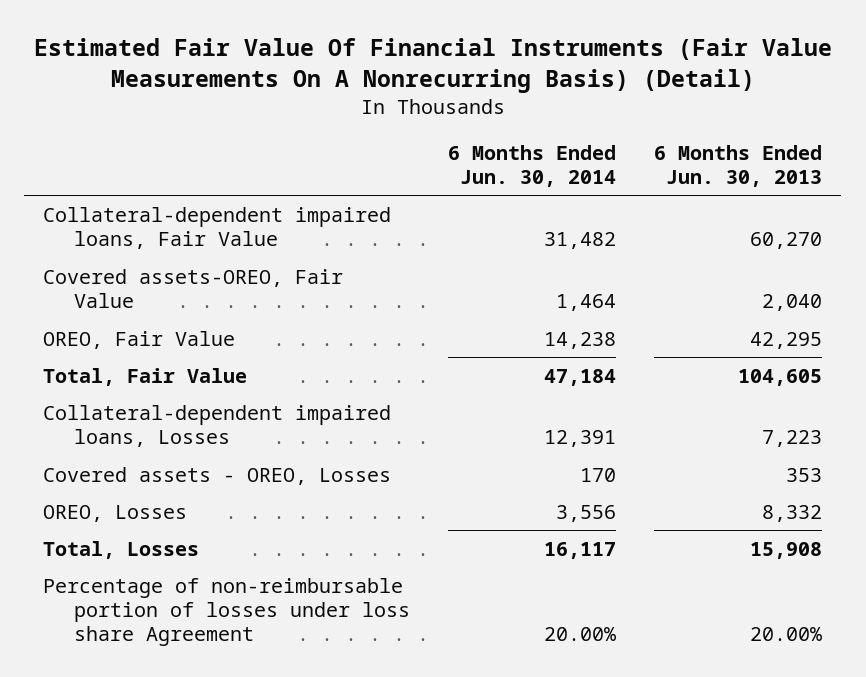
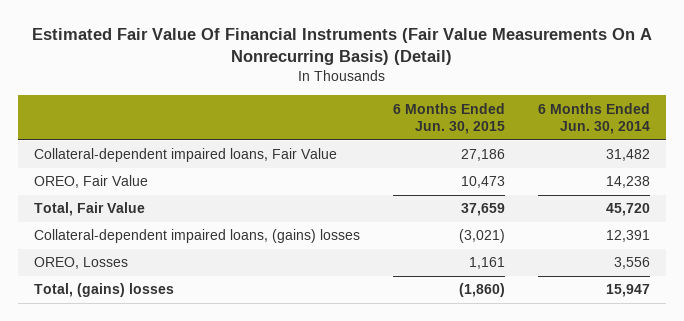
[654,144,823,187] 6 Months Ended Jun. 30, 2013 -> none
none -> [393,102,506,135] 6 Months Ended Jun. 30, 2015
[43,268,344,309] Covered assets-OREO, Fair Value -> none
[43,466,392,485] Covered assets - OREO, Losses -> none
[544,368,617,386] 47,184 -> [605,203,650,217] 45,720
[43,404,392,448] Collateral-dependent impaired loans, Losses -> [34,229,361,244] Collateral-dependent impaired loans, (gains) losses
[43,577,411,647] Percentage of non-reimbursable portion of losses under loss share Agreement -> none
[43,540,200,559] Total, Losses -> [34,283,175,298] Total, (gains) losses
[544,541,617,559] 16,117 -> [605,284,650,298] 15,947

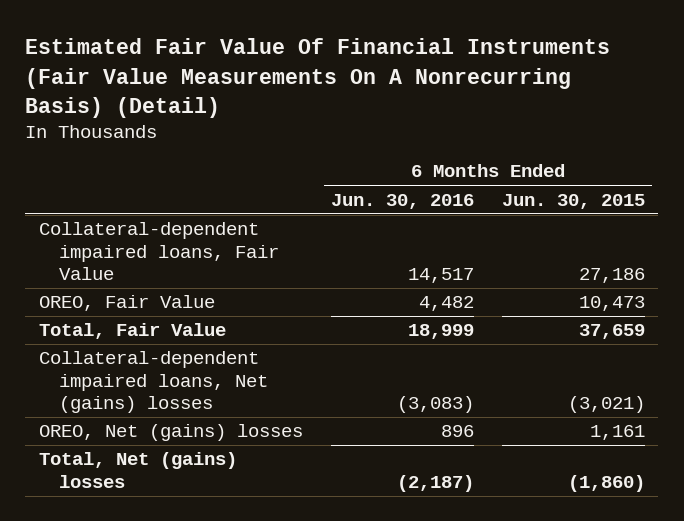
[537,102,650,135] 6 Months Ended Jun. 30, 2014 -> none
none -> [330,193,474,209] Jun. 30, 2016
[34,229,361,244] Collateral-dependent impaired loans, (gains) losses -> [39,351,268,414] Collateral-dependent impaired loans, Net (gains) losses
[34,257,129,270] OREO, Losses -> [39,424,304,442] OREO, Net (gains) losses
[34,283,175,298] Total, (gains) losses -> [39,452,238,488] Total, Net (gains) losses

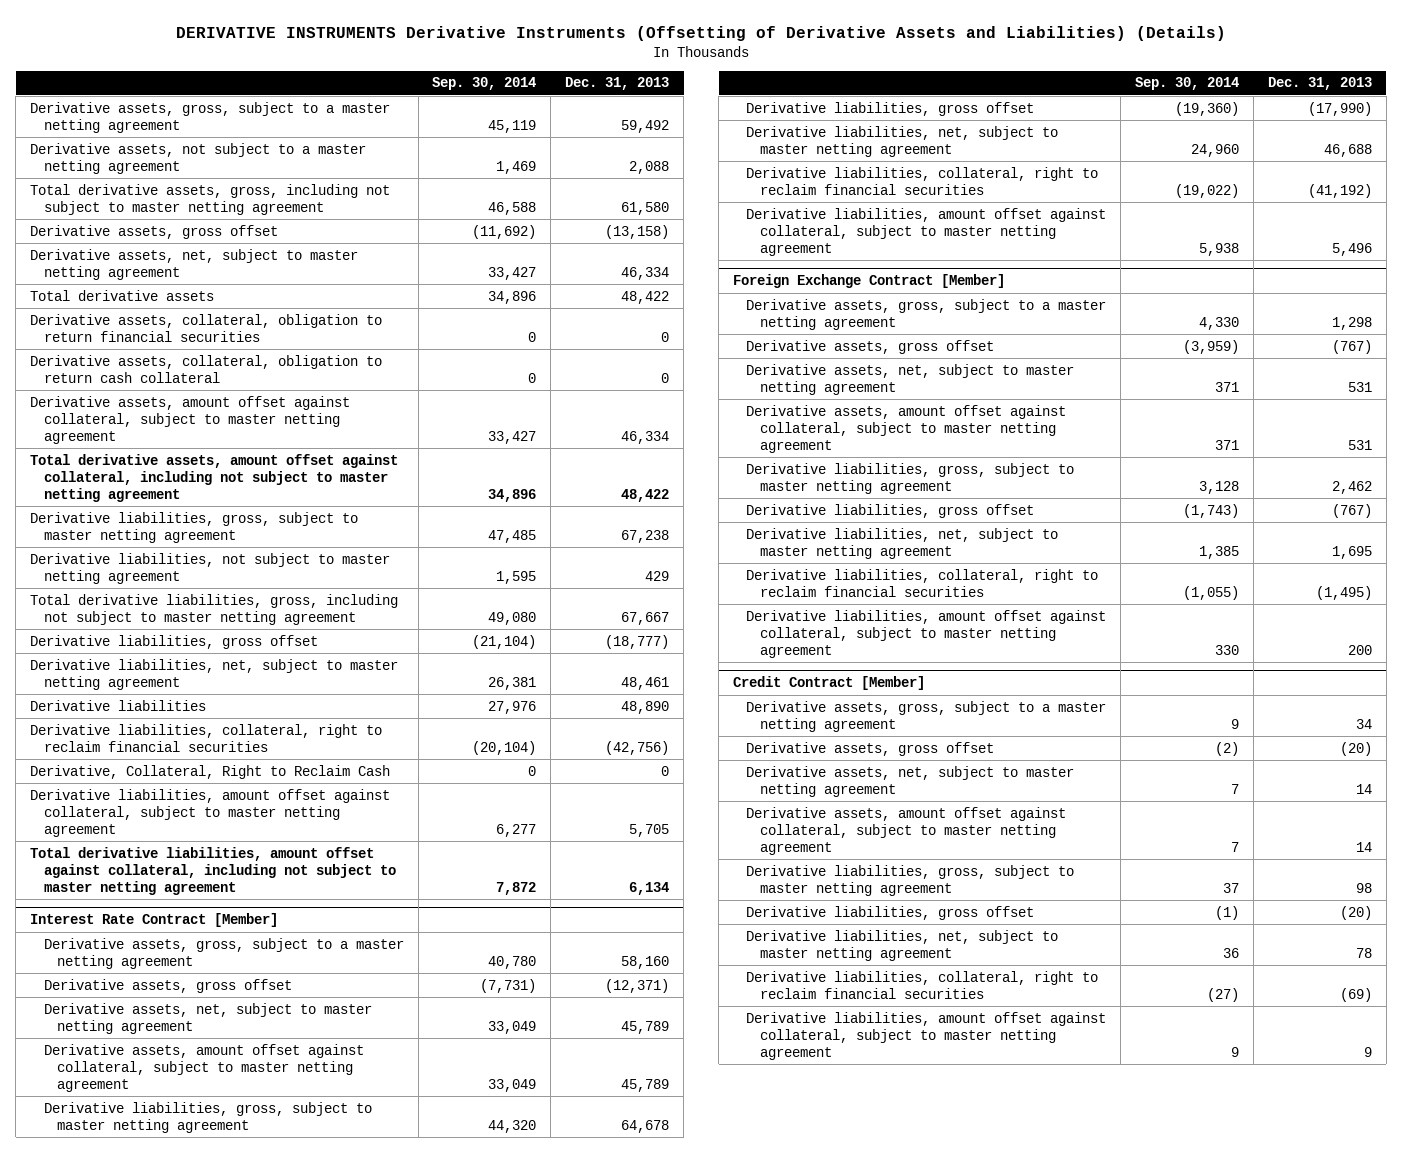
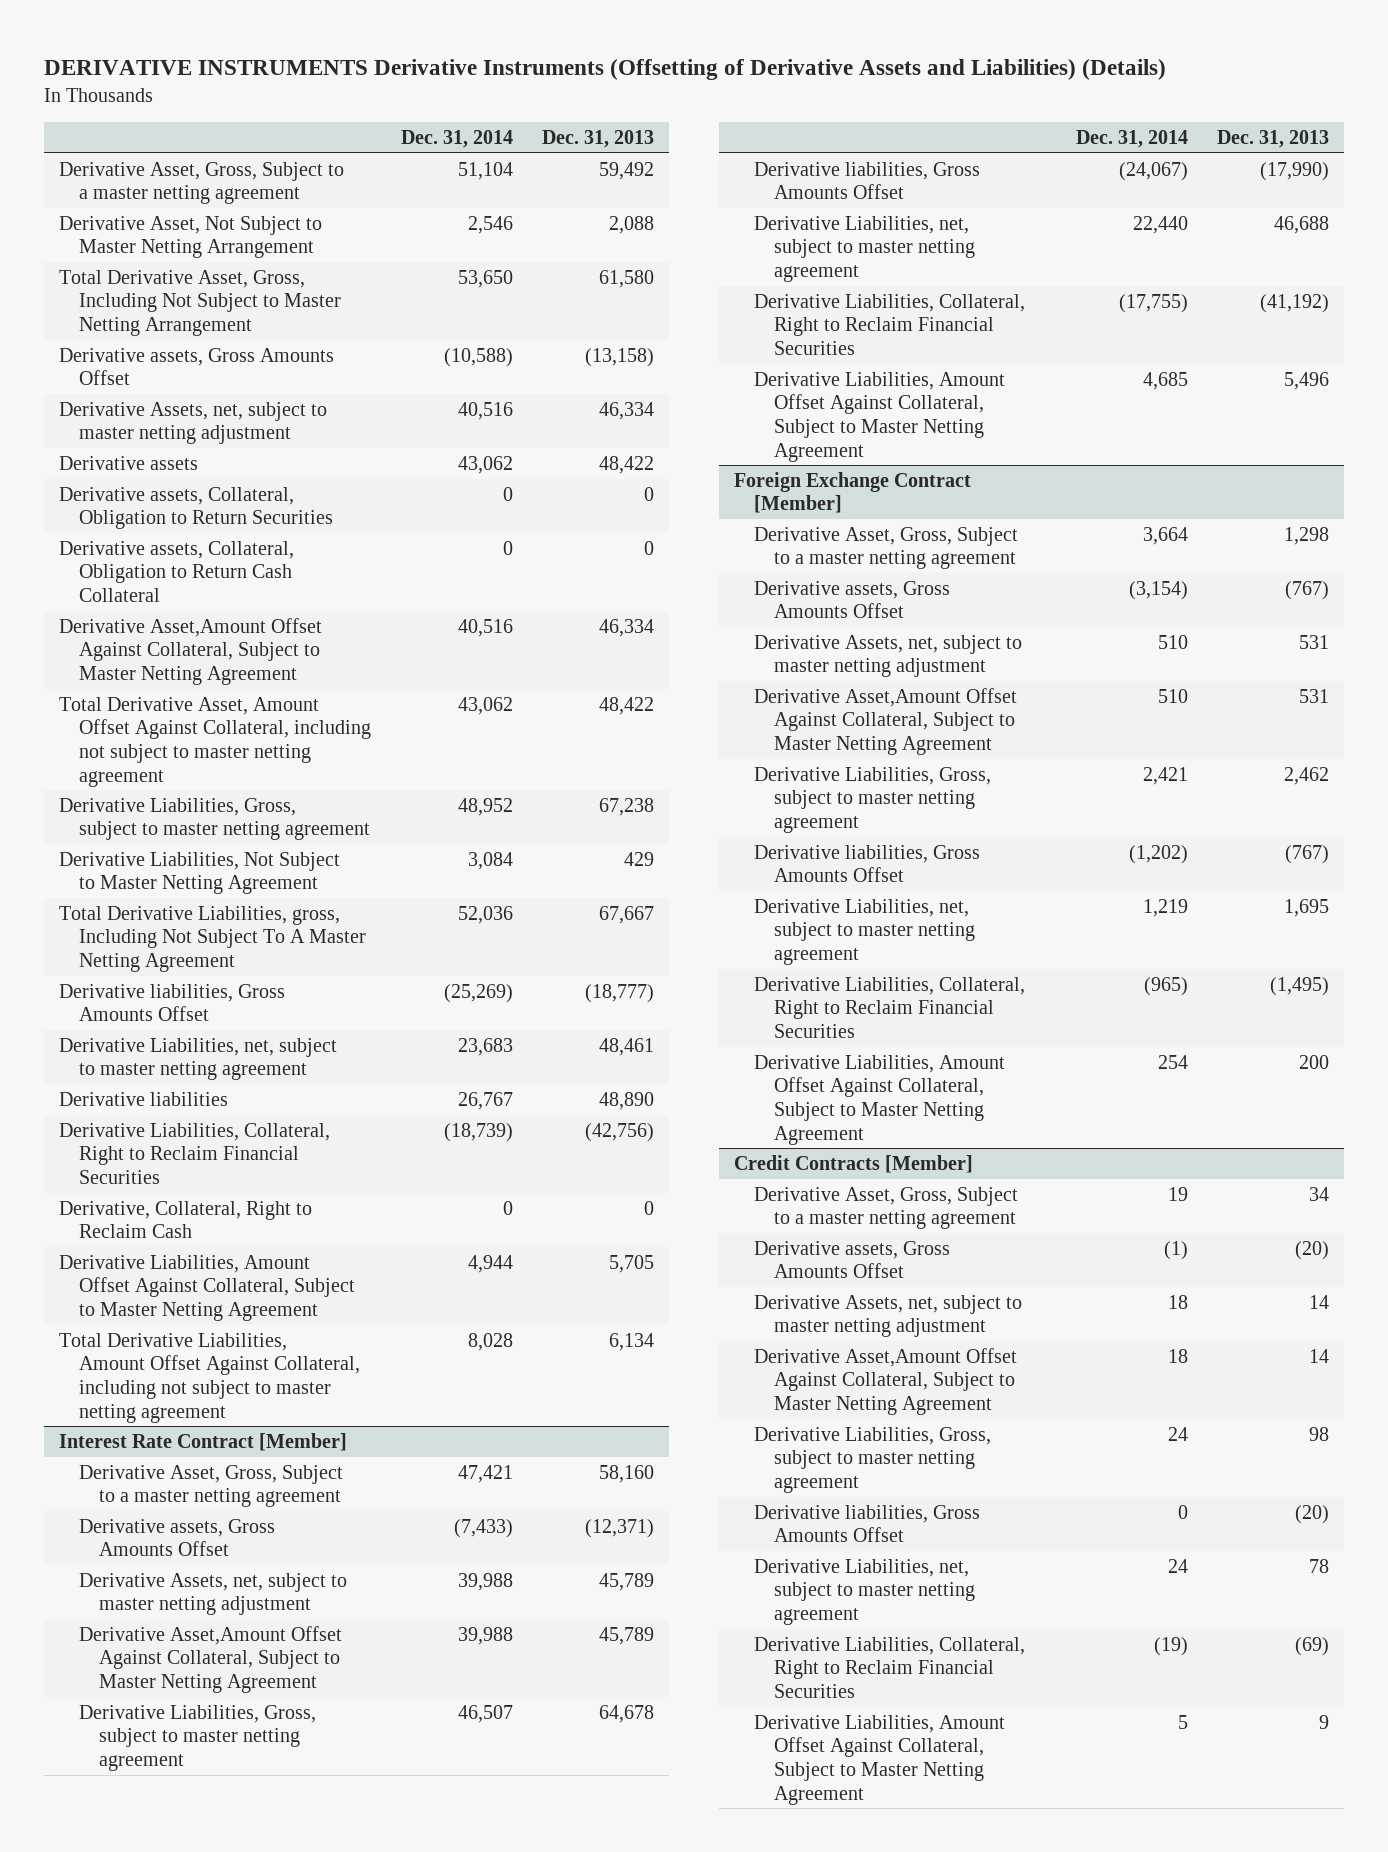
[432,77,537,91] Sep. 30, 2014 -> none
none -> [400,129,513,148] Dec. 31, 2014
[30,101,391,133] Derivative assets, gross, subject to a master netting agreement -> [58,161,344,205] Derivative Asset, Gross, Subject to a master netting agreement
[30,142,367,174] Derivative assets, not subject to a master netting agreement -> [58,215,322,259] Derivative Asset, Not Subject to Master Netting Arrangement
[30,183,391,215] Total derivative assets, gross, including not subject to master netting agreement -> [58,269,342,337] Total Derivative Asset, Gross, Including Not Subject to Master Netting Arrangement
[30,224,279,239] Derivative assets, gross offset -> [58,347,334,386] Derivative assets, Gross Amounts Offset
[30,248,359,280] Derivative assets, net, subject to master netting agreement -> [58,401,327,445] Derivative Assets, net, subject to master netting adjustment
[30,289,215,301] Total derivative assets -> [58,455,198,470] Derivative assets
[30,313,383,342] Derivative assets, collateral, obligation to return financial securities -> [58,486,334,530] Derivative assets, Collateral, Obligation to Return Securities
[30,354,383,383] Derivative assets, collateral, obligation to return cash collateral -> [58,540,294,603] Derivative assets, Collateral, Obligation to Return Cash Collateral
[30,395,351,445] Derivative assets, amount offset against collateral, subject to master netting agreement -> [58,617,322,686] Derivative Asset,Amount Offset Against Collateral, Subject to Master Netting Agreement
[30,453,399,503] Total derivative assets, amount offset against collateral, including not subject to master netting agreement -> [58,696,372,787] Total Derivative Asset, Amount Offset Against Collateral, including not subject to master netting agreement
[30,511,359,543] Derivative liabilities, gross, subject to master netting agreement -> [58,797,371,841] Derivative Liabilities, Gross, subject to master netting agreement
[30,552,391,584] Derivative liabilities, not subject to master netting agreement -> [58,851,340,895] Derivative Liabilities, Not Subject to Master Netting Agreement
[30,593,399,625] Total derivative liabilities, gross, including not subject to master netting agreement -> [58,905,367,973] Total Derivative Liabilities, gross, Including Not Subject To A Master Netting Agreement
[30,634,319,649] Derivative liabilities, gross offset -> [58,983,285,1022] Derivative liabilities, Gross Amounts Offset
[30,658,399,690] Derivative liabilities, net, subject to master netting agreement -> [58,1037,337,1081] Derivative Liabilities, net, subject to master netting agreement
[30,723,383,752] Derivative liabilities, collateral, right to reclaim financial securities -> [58,1122,330,1185] Derivative Liabilities, Collateral, Right to Reclaim Financial Securities
[30,788,391,838] Derivative liabilities, amount offset against collateral, subject to master netting agreement -> [58,1254,356,1322] Derivative Liabilities, Amount Offset Against Collateral, Subject to Master Netting Agreement
[30,846,396,896] Total derivative liabilities, amount offset against collateral, including not subject to master netting agreement -> [58,1332,361,1423] Total Derivative Liabilities, Amount Offset Against Collateral, including not subject to master netting agreement
[43,937,404,969] Derivative assets, gross, subject to a master netting agreement -> [79,1464,344,1508] Derivative Asset, Gross, Subject to a master netting agreement
[43,978,292,993] Derivative assets, gross offset -> [79,1518,276,1557] Derivative assets, Gross Amounts Offset
[43,1002,372,1034] Derivative assets, net, subject to master netting agreement -> [79,1572,348,1616] Derivative Assets, net, subject to master netting adjustment
[43,1043,364,1093] Derivative assets, amount offset against collateral, subject to master netting agreement -> [79,1625,343,1694] Derivative Asset,Amount Offset Against Collateral, Subject to Master Netting Agreement
[43,1101,372,1133] Derivative liabilities, gross, subject to master netting agreement -> [79,1704,317,1772] Derivative Liabilities, Gross, subject to master netting agreement
[746,101,1035,116] Derivative liabilities, gross offset -> [754,161,981,200] Derivative liabilities, Gross Amounts Offset
[746,125,1059,157] Derivative liabilities, net, subject to master netting agreement -> [754,215,976,283] Derivative Liabilities, net, subject to master netting agreement
[746,166,1099,195] Derivative liabilities, collateral, right to reclaim financial securities -> [754,293,1026,356] Derivative Liabilities, Collateral, Right to Reclaim Financial Securities
[746,207,1107,257] Derivative liabilities, amount offset against collateral, subject to master netting agreement -> [754,371,1006,462] Derivative Liabilities, Amount Offset Against Collateral, Subject to Master Netting Agreement
[746,298,1107,330] Derivative assets, gross, subject to a master netting agreement -> [754,526,1019,570] Derivative Asset, Gross, Subject to a master netting agreement
[746,339,995,354] Derivative assets, gross offset -> [754,580,951,619] Derivative assets, Gross Amounts Offset
[746,363,1075,395] Derivative assets, net, subject to master netting agreement -> [754,634,1023,678] Derivative Assets, net, subject to master netting adjustment
[746,404,1067,454] Derivative assets, amount offset against collateral, subject to master netting agreement -> [754,687,1018,756] Derivative Asset,Amount Offset Against Collateral, Subject to Master Netting Agreement
[746,462,1075,494] Derivative liabilities, gross, subject to master netting agreement -> [754,766,992,834] Derivative Liabilities, Gross, subject to master netting agreement
[746,503,1035,518] Derivative liabilities, gross offset -> [754,844,981,883] Derivative liabilities, Gross Amounts Offset
[746,527,1059,559] Derivative liabilities, net, subject to master netting agreement -> [754,898,976,966] Derivative Liabilities, net, subject to master netting agreement
[746,568,1099,597] Derivative liabilities, collateral, right to reclaim financial securities -> [754,976,1026,1039] Derivative Liabilities, Collateral, Right to Reclaim Financial Securities
[746,609,1107,659] Derivative liabilities, amount offset against collateral, subject to master netting agreement -> [754,1054,1006,1145] Derivative Liabilities, Amount Offset Against Collateral, Subject to Master Netting Agreement
[733,676,926,691] Credit Contract [Member] -> [733,1154,973,1173] Credit Contracts [Member]
[746,700,1107,732] Derivative assets, gross, subject to a master netting agreement -> [754,1186,1019,1230] Derivative Asset, Gross, Subject to a master netting agreement
[746,741,995,756] Derivative assets, gross offset -> [754,1240,951,1279] Derivative assets, Gross Amounts Offset
[746,765,1075,797] Derivative assets, net, subject to master netting agreement -> [754,1294,1023,1338] Derivative Assets, net, subject to master netting adjustment
[746,806,1067,856] Derivative assets, amount offset against collateral, subject to master netting agreement -> [754,1347,1018,1416] Derivative Asset,Amount Offset Against Collateral, Subject to Master Netting Agreement
[746,864,1075,896] Derivative liabilities, gross, subject to master netting agreement -> [754,1426,992,1494] Derivative Liabilities, Gross, subject to master netting agreement
[746,905,1035,920] Derivative liabilities, gross offset -> [754,1504,981,1543] Derivative liabilities, Gross Amounts Offset
[746,929,1059,961] Derivative liabilities, net, subject to master netting agreement -> [754,1558,976,1626] Derivative Liabilities, net, subject to master netting agreement
[746,970,1099,999] Derivative liabilities, collateral, right to reclaim financial securities -> [754,1636,1026,1699] Derivative Liabilities, Collateral, Right to Reclaim Financial Securities
[746,1011,1107,1061] Derivative liabilities, amount offset against collateral, subject to master netting agreement -> [754,1714,1006,1805] Derivative Liabilities, Amount Offset Against Collateral, Subject to Master Netting Agreement

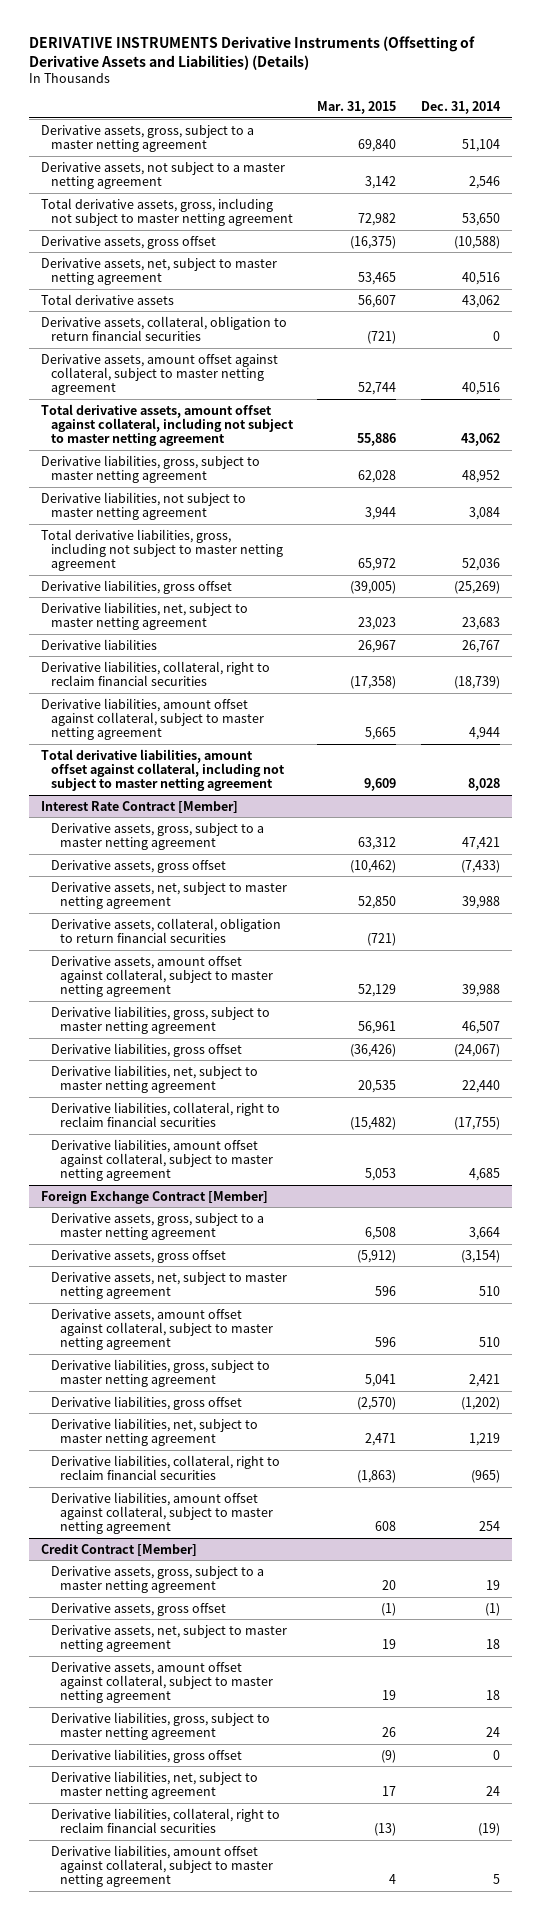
[542,129,655,148] Dec. 31, 2013 -> none
none -> [317,101,397,115] Mar. 31, 2015
[58,540,294,603] Derivative assets, Collateral, Obligation to Return Cash Collateral -> none
[58,161,344,205] Derivative Asset, Gross, Subject to a master netting agreement -> [40,124,254,152] Derivative assets, gross, subject to a master netting agreement
[58,215,322,259] Derivative Asset, Not Subject to Master Netting Arrangement -> [40,161,285,189] Derivative assets, not subject to a master netting agreement
[58,269,342,337] Total Derivative Asset, Gross, Including Not Subject to Master Netting Arrangement -> [40,197,293,226] Total derivative assets, gross, including not subject to master netting agreement
[58,347,334,386] Derivative assets, Gross Amounts Offset -> [40,235,216,249] Derivative assets, gross offset
[58,401,327,445] Derivative Assets, net, subject to master netting adjustment -> [40,257,277,285] Derivative assets, net, subject to master netting agreement
[58,455,198,470] Derivative assets -> [40,293,174,305] Total derivative assets
[58,486,334,530] Derivative assets, Collateral, Obligation to Return Securities -> [40,315,287,341] Derivative assets, collateral, obligation to return financial securities
[58,617,322,686] Derivative Asset,Amount Offset Against Collateral, Subject to Master Netting Agreement -> [40,353,278,396] Derivative assets, amount offset against collateral, subject to master netting agreement
[58,696,372,787] Total Derivative Asset, Amount Offset Against Collateral, including not subject to master netting agreement -> [40,403,294,447] Total derivative assets, amount offset against collateral, including not subject to master netting agreement
[58,797,371,841] Derivative Liabilities, Gross, subject to master netting agreement -> [40,454,260,483] Derivative liabilities, gross, subject to master netting agreement
[58,851,340,895] Derivative Liabilities, Not Subject to Master Netting Agreement -> [40,491,246,520] Derivative liabilities, not subject to master netting agreement
[58,905,367,973] Total Derivative Liabilities, gross, Including Not Subject To A Master Netting Agreement -> [40,528,283,572] Total derivative liabilities, gross, including not subject to master netting agreement
[58,983,285,1022] Derivative liabilities, Gross Amounts Offset -> [40,579,232,594] Derivative liabilities, gross offset
[58,1037,337,1081] Derivative Liabilities, net, subject to master netting agreement -> [40,601,248,630] Derivative liabilities, net, subject to master netting agreement
[58,1200,312,1239] Derivative, Collateral, Right to Reclaim Cash -> none
[58,1122,330,1185] Derivative Liabilities, Collateral, Right to Reclaim Financial Securities -> [40,660,270,686] Derivative liabilities, collateral, right to reclaim financial securities
[58,1254,356,1322] Derivative Liabilities, Amount Offset Against Collateral, Subject to Master Netting Agreement -> [40,697,264,741] Derivative liabilities, amount offset against collateral, subject to master netting agreement
[58,1332,361,1423] Total Derivative Liabilities, Amount Offset Against Collateral, including not subject to master netting agreement -> [40,748,285,792] Total derivative liabilities, amount offset against collateral, including not subject to master netting agreement
[79,1464,344,1508] Derivative Asset, Gross, Subject to a master netting agreement -> [50,822,264,850] Derivative assets, gross, subject to a master netting agreement
[79,1518,276,1557] Derivative assets, Gross Amounts Offset -> [50,859,226,873] Derivative assets, gross offset
[79,1572,348,1616] Derivative Assets, net, subject to master netting adjustment -> [50,881,287,909] Derivative assets, net, subject to master netting agreement
none -> [50,917,281,943] Derivative assets, collateral, obligation to return financial securities
[79,1625,343,1694] Derivative Asset,Amount Offset Against Collateral, Subject to Master Netting Agreement -> [50,955,274,998] Derivative assets, amount offset against collateral, subject to master netting agreement
[79,1704,317,1772] Derivative Liabilities, Gross, subject to master netting agreement -> [50,1005,270,1034] Derivative liabilities, gross, subject to master netting agreement
[754,161,981,200] Derivative liabilities, Gross Amounts Offset -> [50,1042,242,1057] Derivative liabilities, gross offset
[754,215,976,283] Derivative Liabilities, net, subject to master netting agreement -> [50,1064,258,1093] Derivative liabilities, net, subject to master netting agreement
[754,293,1026,356] Derivative Liabilities, Collateral, Right to Reclaim Financial Securities -> [50,1101,280,1127] Derivative liabilities, collateral, right to reclaim financial securities
[754,371,1006,462] Derivative Liabilities, Amount Offset Against Collateral, Subject to Master Netting Agreement -> [50,1138,274,1182] Derivative liabilities, amount offset against collateral, subject to master netting agreement
[754,526,1019,570] Derivative Asset, Gross, Subject to a master netting agreement -> [50,1212,264,1240] Derivative assets, gross, subject to a master netting agreement
[754,580,951,619] Derivative assets, Gross Amounts Offset -> [50,1249,226,1263] Derivative assets, gross offset
[754,634,1023,678] Derivative Assets, net, subject to master netting adjustment -> [50,1271,287,1299] Derivative assets, net, subject to master netting agreement
[754,687,1018,756] Derivative Asset,Amount Offset Against Collateral, Subject to Master Netting Agreement -> [50,1308,274,1351] Derivative assets, amount offset against collateral, subject to master netting agreement
[754,766,992,834] Derivative Liabilities, Gross, subject to master netting agreement -> [50,1358,270,1387] Derivative liabilities, gross, subject to master netting agreement
[754,844,981,883] Derivative liabilities, Gross Amounts Offset -> [50,1395,242,1410] Derivative liabilities, gross offset
[754,898,976,966] Derivative Liabilities, net, subject to master netting agreement -> [50,1417,258,1446] Derivative liabilities, net, subject to master netting agreement
[754,976,1026,1039] Derivative Liabilities, Collateral, Right to Reclaim Financial Securities -> [50,1454,280,1480] Derivative liabilities, collateral, right to reclaim financial securities
[754,1054,1006,1145] Derivative Liabilities, Amount Offset Against Collateral, Subject to Master Netting Agreement -> [50,1491,274,1535] Derivative liabilities, amount offset against collateral, subject to master netting agreement
[733,1154,973,1173] Credit Contracts [Member] -> [40,1543,197,1556] Credit Contract [Member]
[754,1186,1019,1230] Derivative Asset, Gross, Subject to a master netting agreement -> [50,1565,264,1593] Derivative assets, gross, subject to a master netting agreement
[754,1240,951,1279] Derivative assets, Gross Amounts Offset -> [50,1602,226,1616] Derivative assets, gross offset
[754,1294,1023,1338] Derivative Assets, net, subject to master netting adjustment -> [50,1624,287,1652] Derivative assets, net, subject to master netting agreement
[754,1347,1018,1416] Derivative Asset,Amount Offset Against Collateral, Subject to Master Netting Agreement -> [50,1661,274,1704] Derivative assets, amount offset against collateral, subject to master netting agreement
[754,1426,992,1494] Derivative Liabilities, Gross, subject to master netting agreement -> [50,1711,270,1740] Derivative liabilities, gross, subject to master netting agreement
[754,1504,981,1543] Derivative liabilities, Gross Amounts Offset -> [50,1748,242,1763] Derivative liabilities, gross offset
[754,1558,976,1626] Derivative Liabilities, net, subject to master netting agreement -> [50,1770,258,1799] Derivative liabilities, net, subject to master netting agreement
[754,1636,1026,1699] Derivative Liabilities, Collateral, Right to Reclaim Financial Securities -> [50,1807,280,1833] Derivative liabilities, collateral, right to reclaim financial securities
[754,1714,1006,1805] Derivative Liabilities, Amount Offset Against Collateral, Subject to Master Netting Agreement -> [50,1844,274,1888] Derivative liabilities, amount offset against collateral, subject to master netting agreement

